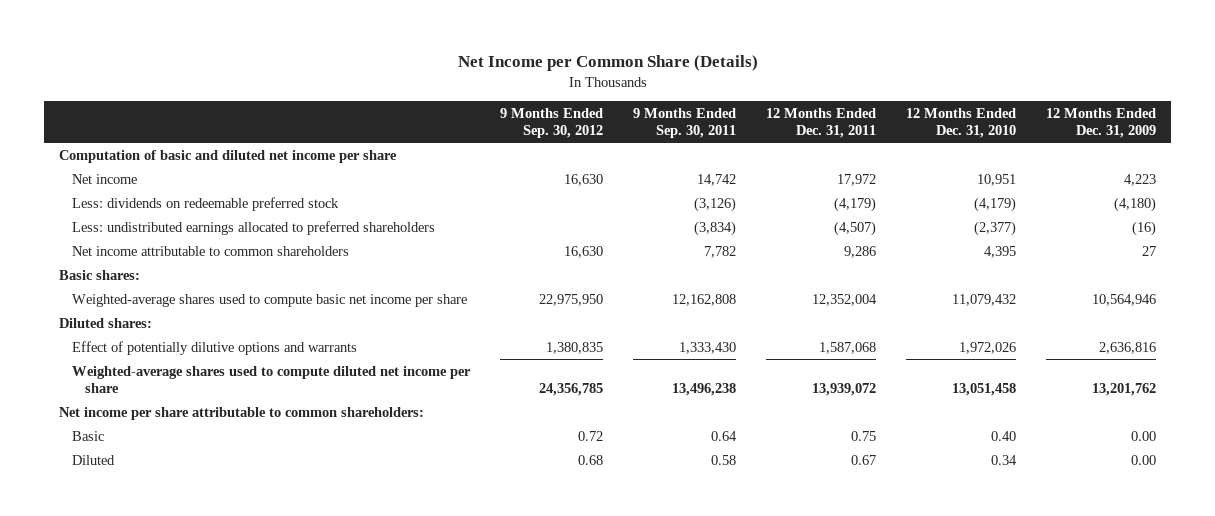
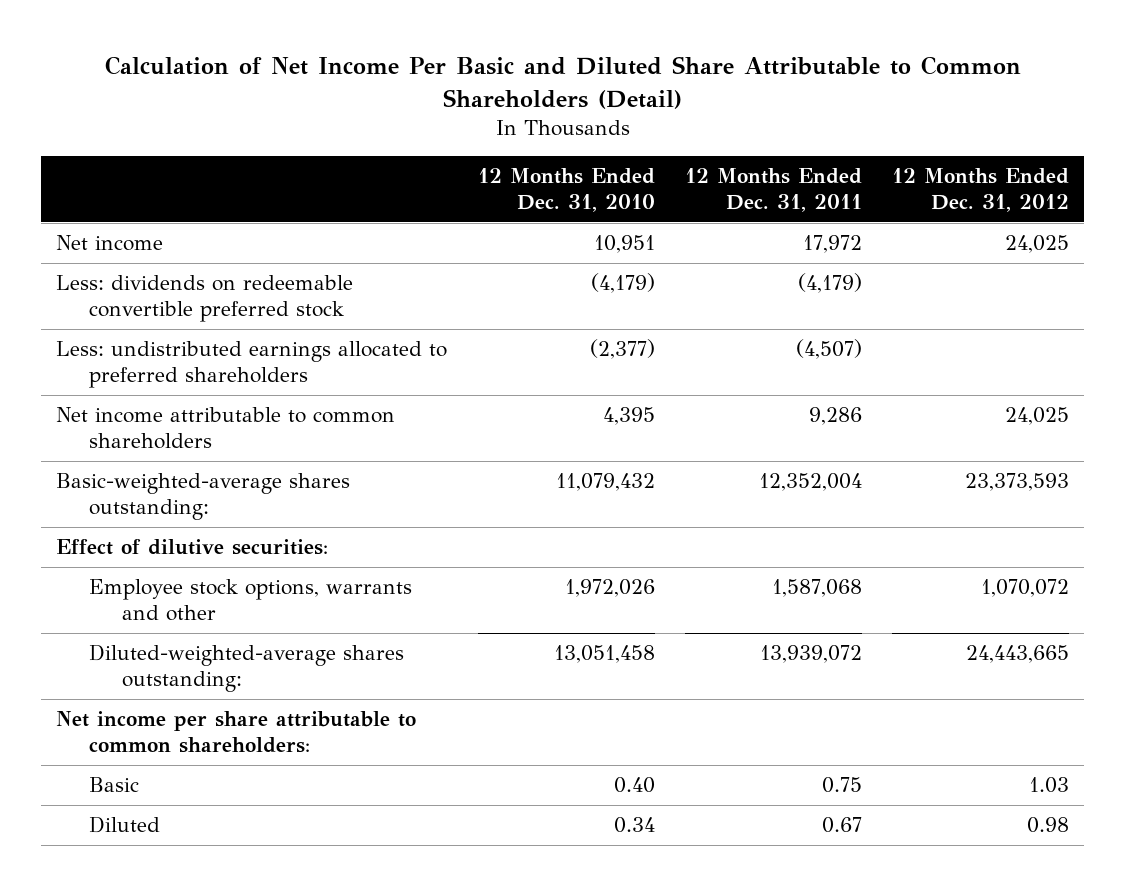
[457,54,758,71] Net Income per Common Share (Details) -> [104,55,1021,109] Calculation of Net Income Per Basic and Diluted Share Attributable to Common Shareholders (Detail)
[499,107,603,139] 9 Months Ended Sep. 30, 2012 -> none
[632,107,736,139] 9 Months Ended Sep. 30, 2011 -> none
[1045,107,1156,139] 12 Months Ended Dec. 31, 2009 -> none
none -> [891,168,1069,213] 12 Months Ended Dec. 31, 2012
[59,149,398,163] Computation of basic and diluted net income per share -> none
[71,196,339,211] Less: dividends on redeemable preferred stock -> [56,275,354,323] Less: dividends on redeemable convertible preferred stock
[59,269,141,280] Basic shares: -> none
[71,293,467,307] Weighted-average shares used to compute basic net income per share -> [56,473,351,521] Basic-weighted-average shares outstanding:
[59,317,153,328] Diluted shares: -> [56,539,329,556] Effect of dilutive securities:
[71,340,357,355] Effect of potentially dilutive options and warrants -> [89,579,413,622] Employee stock options, warrants and other
[71,365,471,393] Weighted-average shares used to compute diluted net income per share -> [89,644,405,693] Diluted-weighted-average shares outstanding:

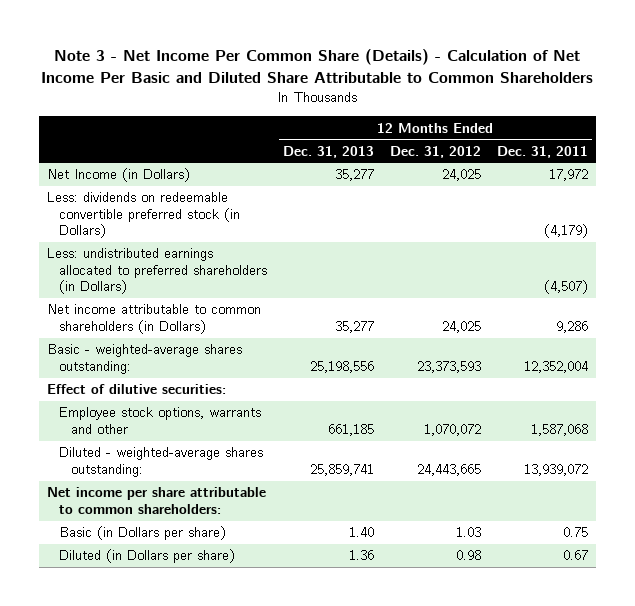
[104,55,1021,109] Calculation of Net Income Per Basic and Diluted Share Attributable to Common Shareholders (Detail) -> [41,48,594,83] Note 3 - Net Income Per Common Share (Details) - Calculation of Net Income Per Basic and Diluted Share Attributable to Common Shareholders
[477,168,655,213] 12 Months Ended Dec. 31, 2010 -> none
none -> [282,145,374,158] Dec. 31, 2013
[56,235,164,252] Net income -> [47,168,191,183] Net Income (in Dollars)
[56,275,354,323] Less: dividends on redeemable convertible preferred stock -> [47,192,240,239] Less: dividends on redeemable convertible preferred stock (in Dollars)
[56,341,448,389] Less: undistributed earnings allocated to preferred shareholders -> [47,248,267,295] Less: undistributed earnings allocated to preferred shareholders (in Dollars)
[56,407,396,450] Net income attributable to common shareholders -> [47,304,262,334] Net income attributable to common shareholders (in Dollars)
[56,473,351,521] Basic-weighted-average shares outstanding: -> [47,344,243,374] Basic - weighted-average shares outstanding:
[89,644,405,693] Diluted-weighted-average shares outstanding: -> [58,447,263,477] Diluted - weighted-average shares outstanding:
[89,777,140,793] Basic -> [58,526,226,541] Basic (in Dollars per share)
[89,816,161,834] Diluted -> [58,549,235,564] Diluted (in Dollars per share)

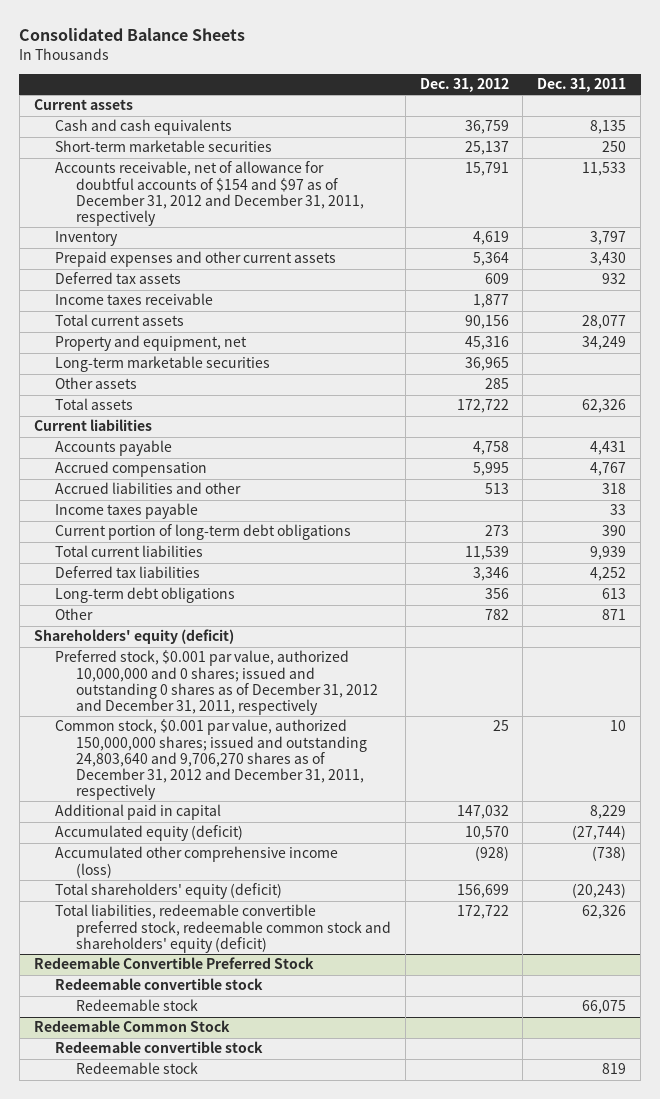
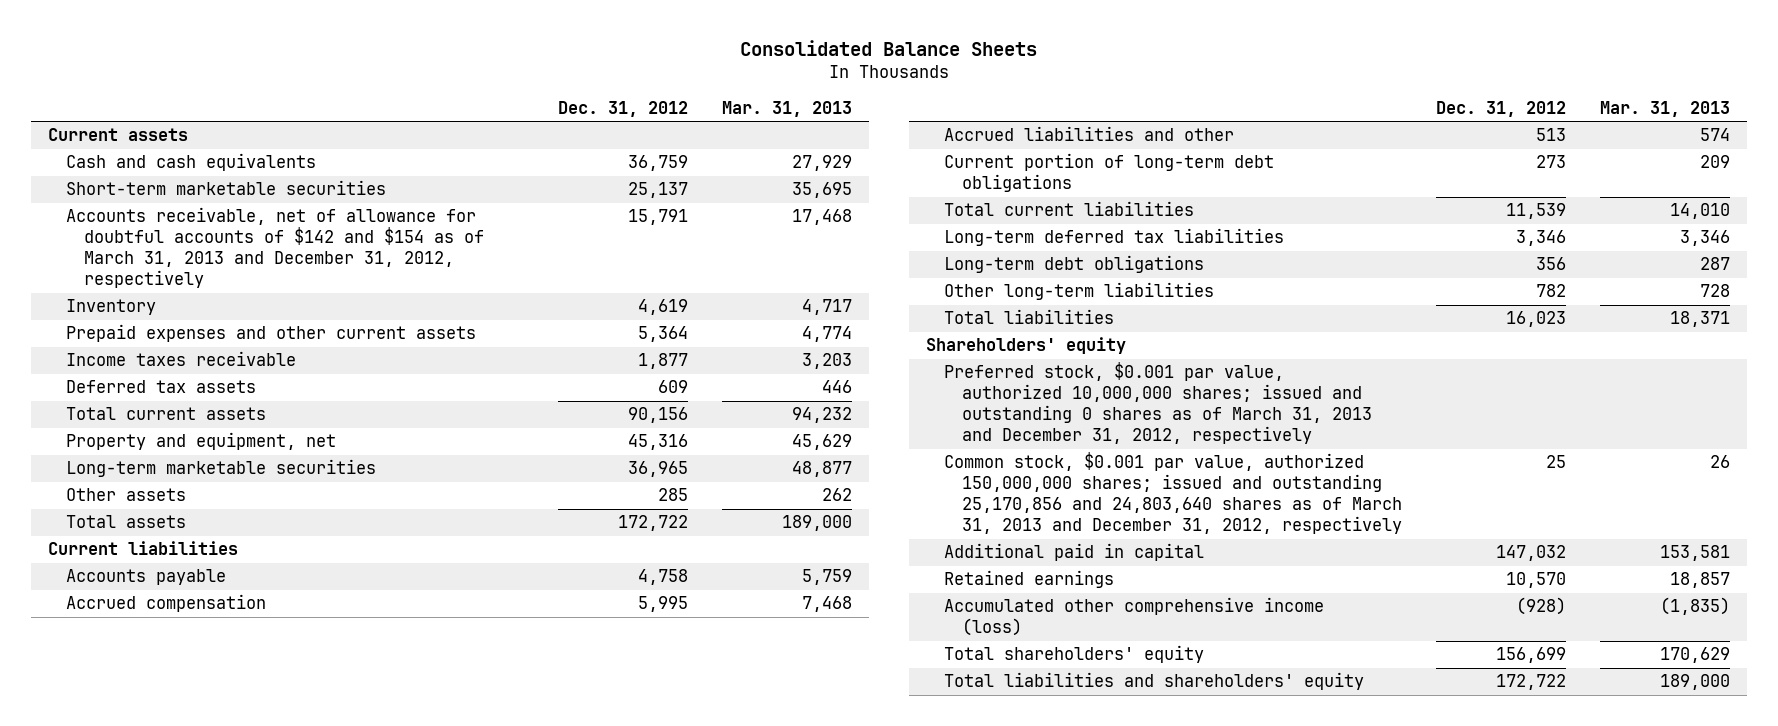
[537,78,627,93] Dec. 31, 2011 -> none
none -> [721,100,852,117] Mar. 31, 2013
[54,161,364,227] Accounts receivable, net of allowance for doubtful accounts of $154 and $97 as of December 31, 2012 and December 31, 2011, respectively -> [65,207,484,289] Accounts receivable, net of allowance for doubtful accounts of $142 and $154 as of March 31, 2013 and December 31, 2012, respectively
[54,272,181,285] Deferred tax assets -> [65,380,256,394] Deferred tax assets
[54,503,198,520] Income taxes payable -> none
[54,566,200,579] Deferred tax liabilities -> [944,228,1285,247] Long-term deferred tax liabilities
[54,608,93,621] Other -> [944,282,1215,301] Other long-term liabilities
none -> [944,309,1115,325] Total liabilities
[33,629,234,645] Shareholders' equity (deficit) -> [926,337,1127,355] Shareholders' equity
[54,650,378,716] Preferred stock, $0.001 par value, authorized 10,000,000 and 0 shares; issued and outstanding 0 shares as of December 31, 2012 and December 31, 2011, respectively -> [944,362,1373,445] Preferred stock, $0.001 par value, authorized 10,000,000 shares; issued and outstanding 0 shares as of March 31, 2013 and December 31, 2012, respectively
[54,719,367,801] Common stock, $0.001 par value, authorized 150,000,000 shares; issued and outstanding 24,803,640 and 9,706,270 shares as of December 31, 2012 and December 31, 2011, respectively -> [944,452,1403,535] Common stock, $0.001 par value, authorized 150,000,000 shares; issued and outstanding 25,170,856 and 24,803,640 shares as of March 31, 2013 and December 31, 2012, respectively
[54,825,243,842] Accumulated equity (deficit) -> [944,570,1115,589] Retained earnings
[33,957,314,970] Redeemable Convertible Preferred Stock -> none
[54,978,263,991] Redeemable convertible stock -> none
[75,999,198,1012] Redeemable stock -> none
[33,1020,230,1033] Redeemable Common Stock -> none
[54,1041,263,1054] Redeemable convertible stock -> none
[75,1062,198,1075] Redeemable stock -> none
[54,883,282,900] Total shareholders' equity (deficit) -> [944,645,1205,664] Total shareholders' equity
[54,904,391,953] Total liabilities, redeemable convertible preferred stock, redeemable common stock and shareholders' equity (deficit) -> [944,672,1365,691] Total liabilities and shareholders' equity

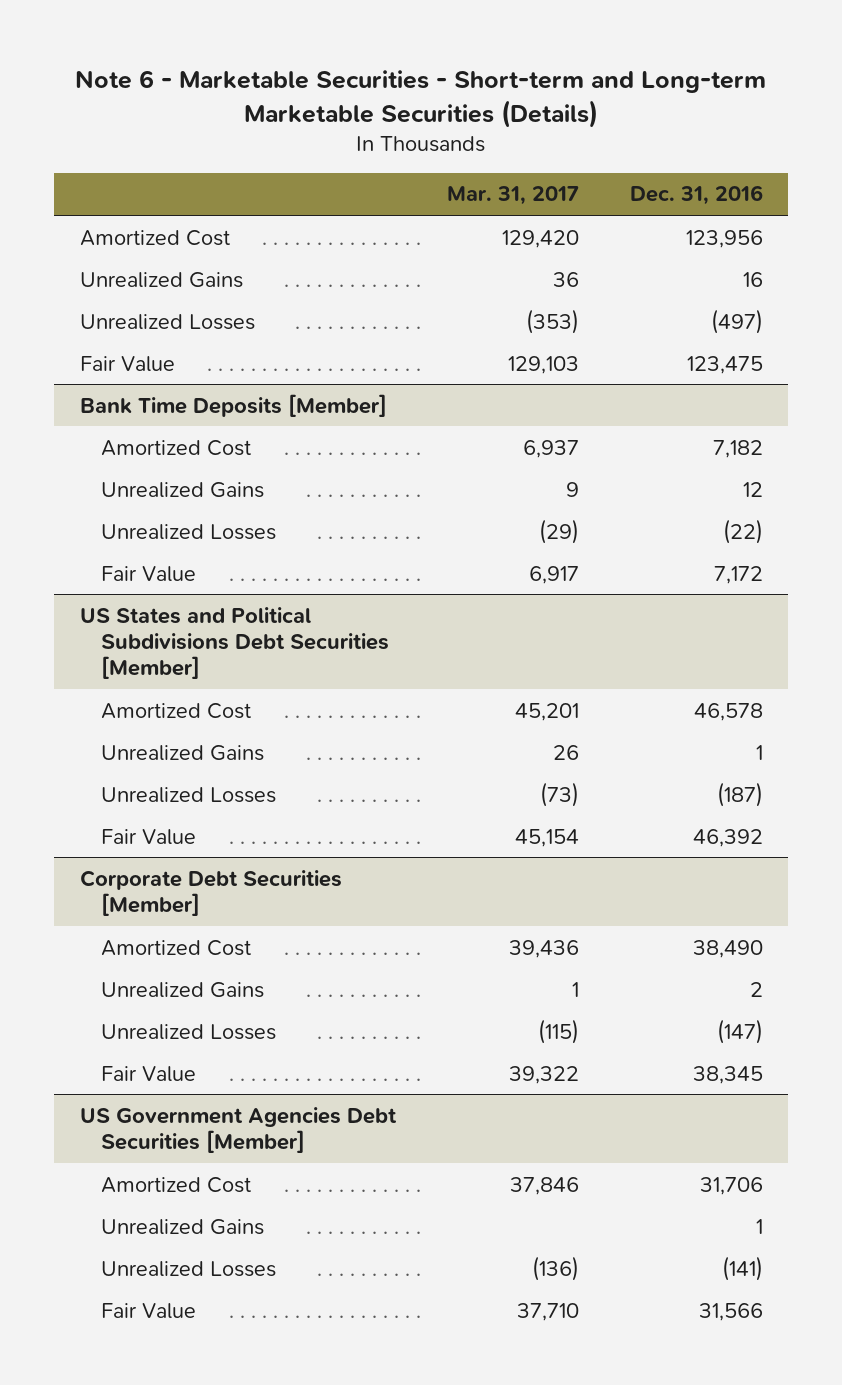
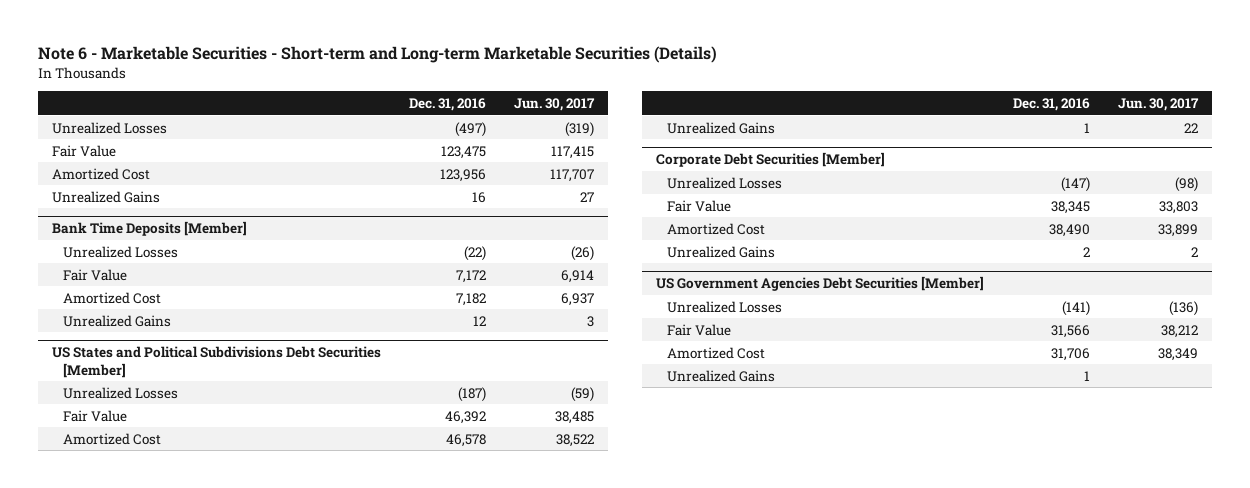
[446,186,579,206] Mar. 31, 2017 -> none
none -> [513,97,595,111] Jun. 30, 2017
[79,229,230,246] Amortized Cost -> [51,167,150,180] Amortized Cost
[79,271,243,288] Unrealized Gains -> [51,190,160,203] Unrealized Gains
[101,439,252,456] Amortized Cost -> [62,291,161,304] Amortized Cost
[101,481,265,498] Unrealized Gains -> [62,314,171,327] Unrealized Gains
[101,702,252,719] Amortized Cost -> [62,432,161,445] Amortized Cost
[101,744,265,761] Unrealized Gains -> [666,121,775,134] Unrealized Gains
[101,939,252,956] Amortized Cost -> [666,222,765,235] Amortized Cost
[101,981,265,998] Unrealized Gains -> [666,245,775,258] Unrealized Gains
[101,1176,252,1193] Amortized Cost -> [666,346,765,359] Amortized Cost
[101,1218,265,1235] Unrealized Gains -> [666,369,775,382] Unrealized Gains

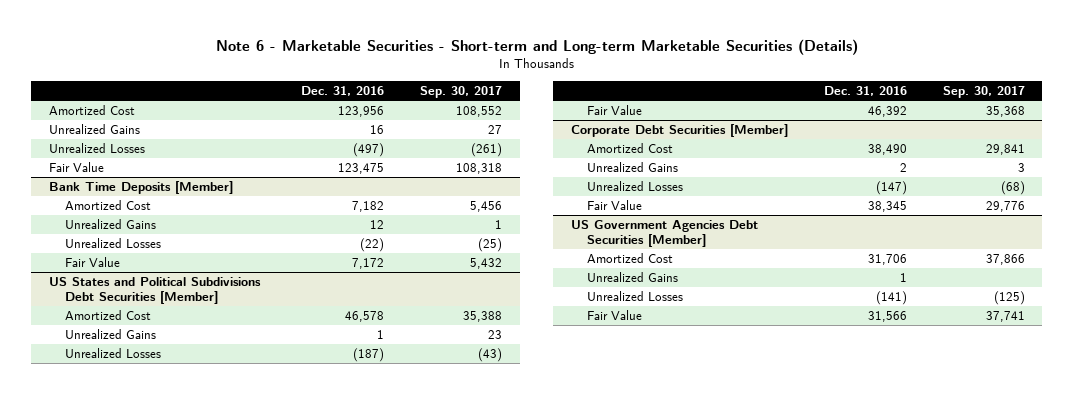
[513,97,595,111] Jun. 30, 2017 -> none
none -> [420,86,503,99] Sep. 30, 2017
[51,121,167,134] Unrealized Losses -> [48,143,145,154] Unrealized Losses
[51,144,116,157] Fair Value -> [48,162,104,173] Fair Value
[62,245,178,258] Unrealized Losses -> [65,238,162,249] Unrealized Losses
[62,268,127,281] Fair Value -> [65,257,121,268] Fair Value
[62,386,178,399] Unrealized Losses -> [65,348,162,359] Unrealized Losses
[62,409,127,422] Fair Value -> [587,105,643,116] Fair Value
[666,176,782,189] Unrealized Losses -> [587,181,684,192] Unrealized Losses
[666,199,731,212] Fair Value -> [587,200,643,211] Fair Value
[666,300,782,313] Unrealized Losses -> [587,291,684,302] Unrealized Losses
[666,323,731,336] Fair Value -> [587,310,643,321] Fair Value

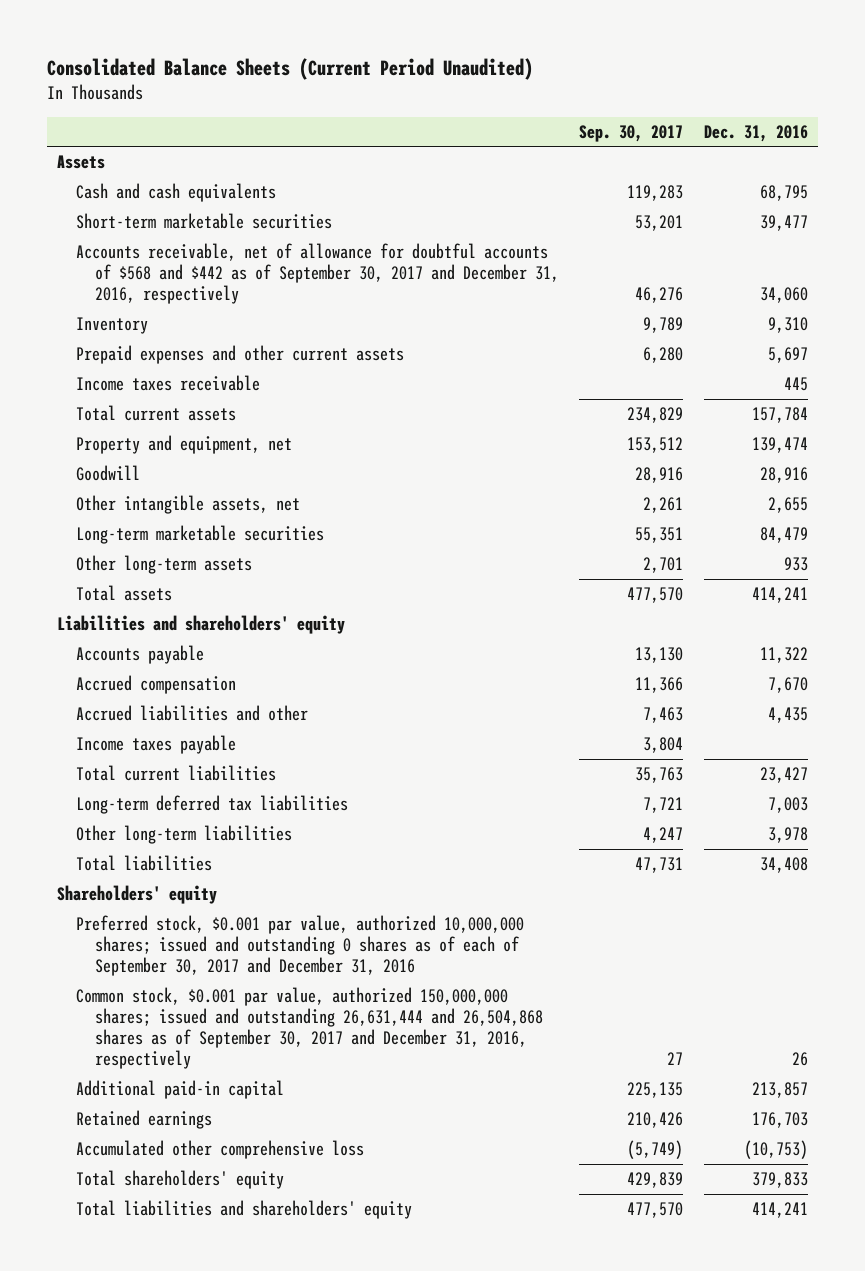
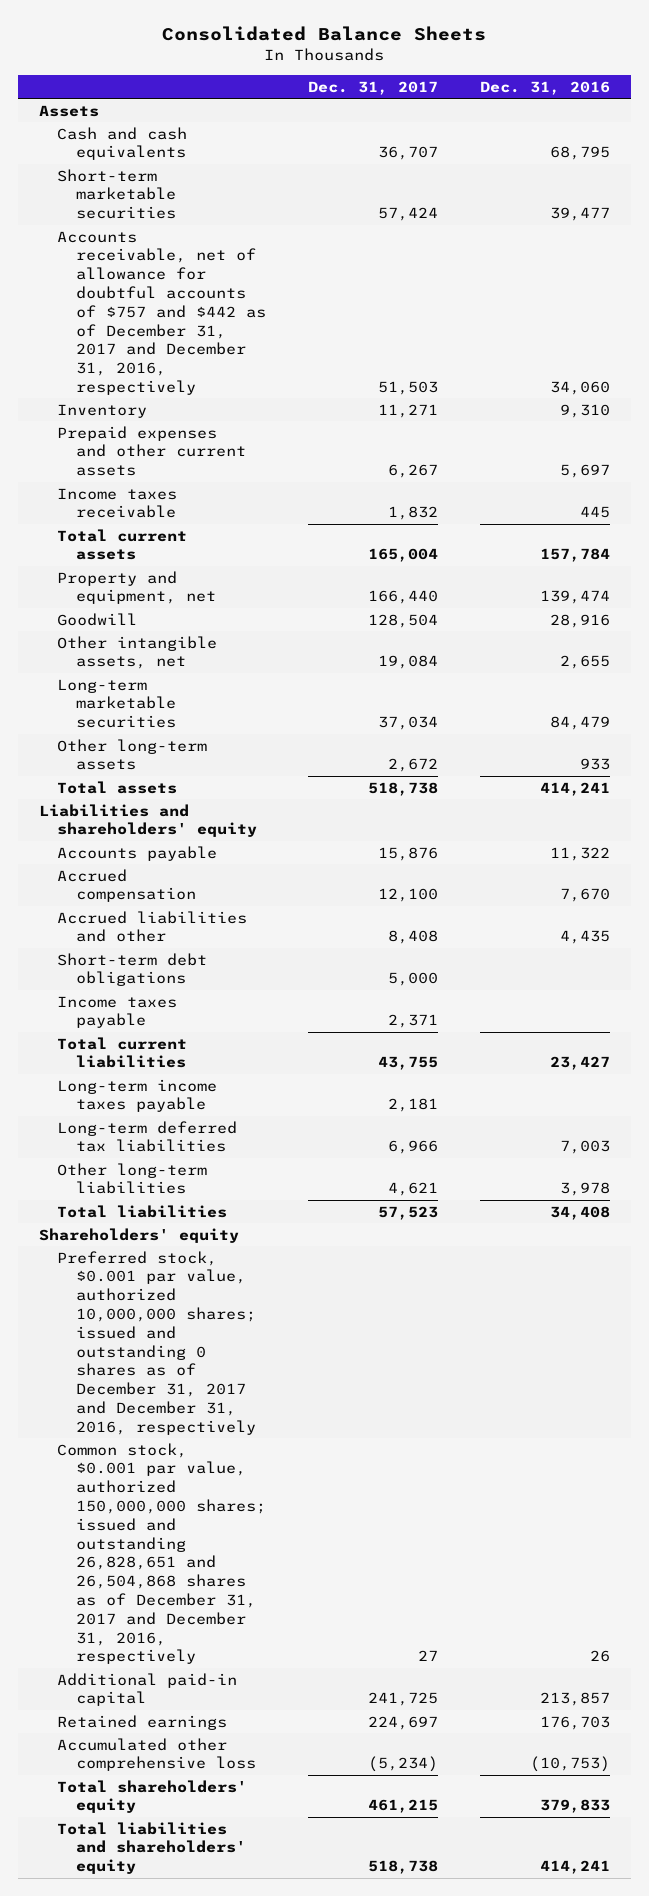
[47,57,534,80] Consolidated Balance Sheets (Current Period Unaudited) -> [162,26,487,42] Consolidated Balance Sheets
[579,124,684,142] Sep. 30, 2017 -> none
none -> [308,80,439,95] Dec. 31, 2017
[76,243,559,304] Accounts receivable, net of allowance for doubtful accounts of $568 and $442 as of September 30, 2017 and December 31, 2016, respectively -> [57,230,267,395] Accounts receivable, net of allowance for doubtful accounts of $757 and $442 as of December 31, 2017 and December 31, 2016, respectively
none -> [57,952,208,987] Short-term debt obligations
none -> [57,1078,218,1113] Long-term income taxes payable
[76,915,525,976] Preferred stock, $0.001 par value, authorized 10,000,000 shares; issued and outstanding 0 shares as of each of September 30, 2017 and December 31, 2016 -> [57,1250,257,1435] Preferred stock, $0.001 par value, authorized 10,000,000 shares; issued and outstanding 0 shares as of December 31, 2017 and December 31, 2016, respectively
[76,987,543,1069] Common stock, $0.001 par value, authorized 150,000,000 shares; issued and outstanding 26,631,444 and 26,504,868 shares as of September 30, 2017 and December 31, 2016, respectively -> [57,1442,267,1665] Common stock, $0.001 par value, authorized 150,000,000 shares; issued and outstanding 26,828,651 and 26,504,868 shares as of December 31, 2017 and December 31, 2016, respectively

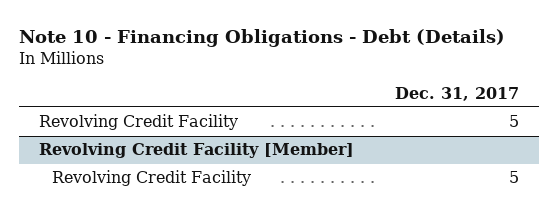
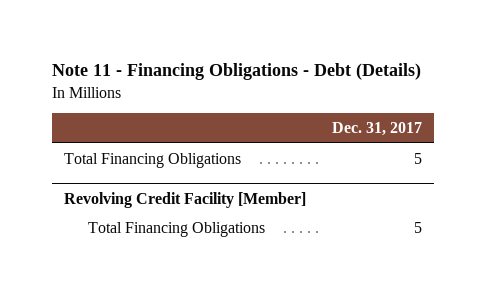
[18,28,505,47] Note 10 - Financing Obligations - Debt (Details) -> [51,63,421,81] Note 11 - Financing Obligations - Debt (Details)
[39,114,239,131] Revolving Credit Facility -> [64,152,242,168] Total Financing Obligations
[51,170,251,187] Revolving Credit Facility -> [87,221,265,237] Total Financing Obligations

